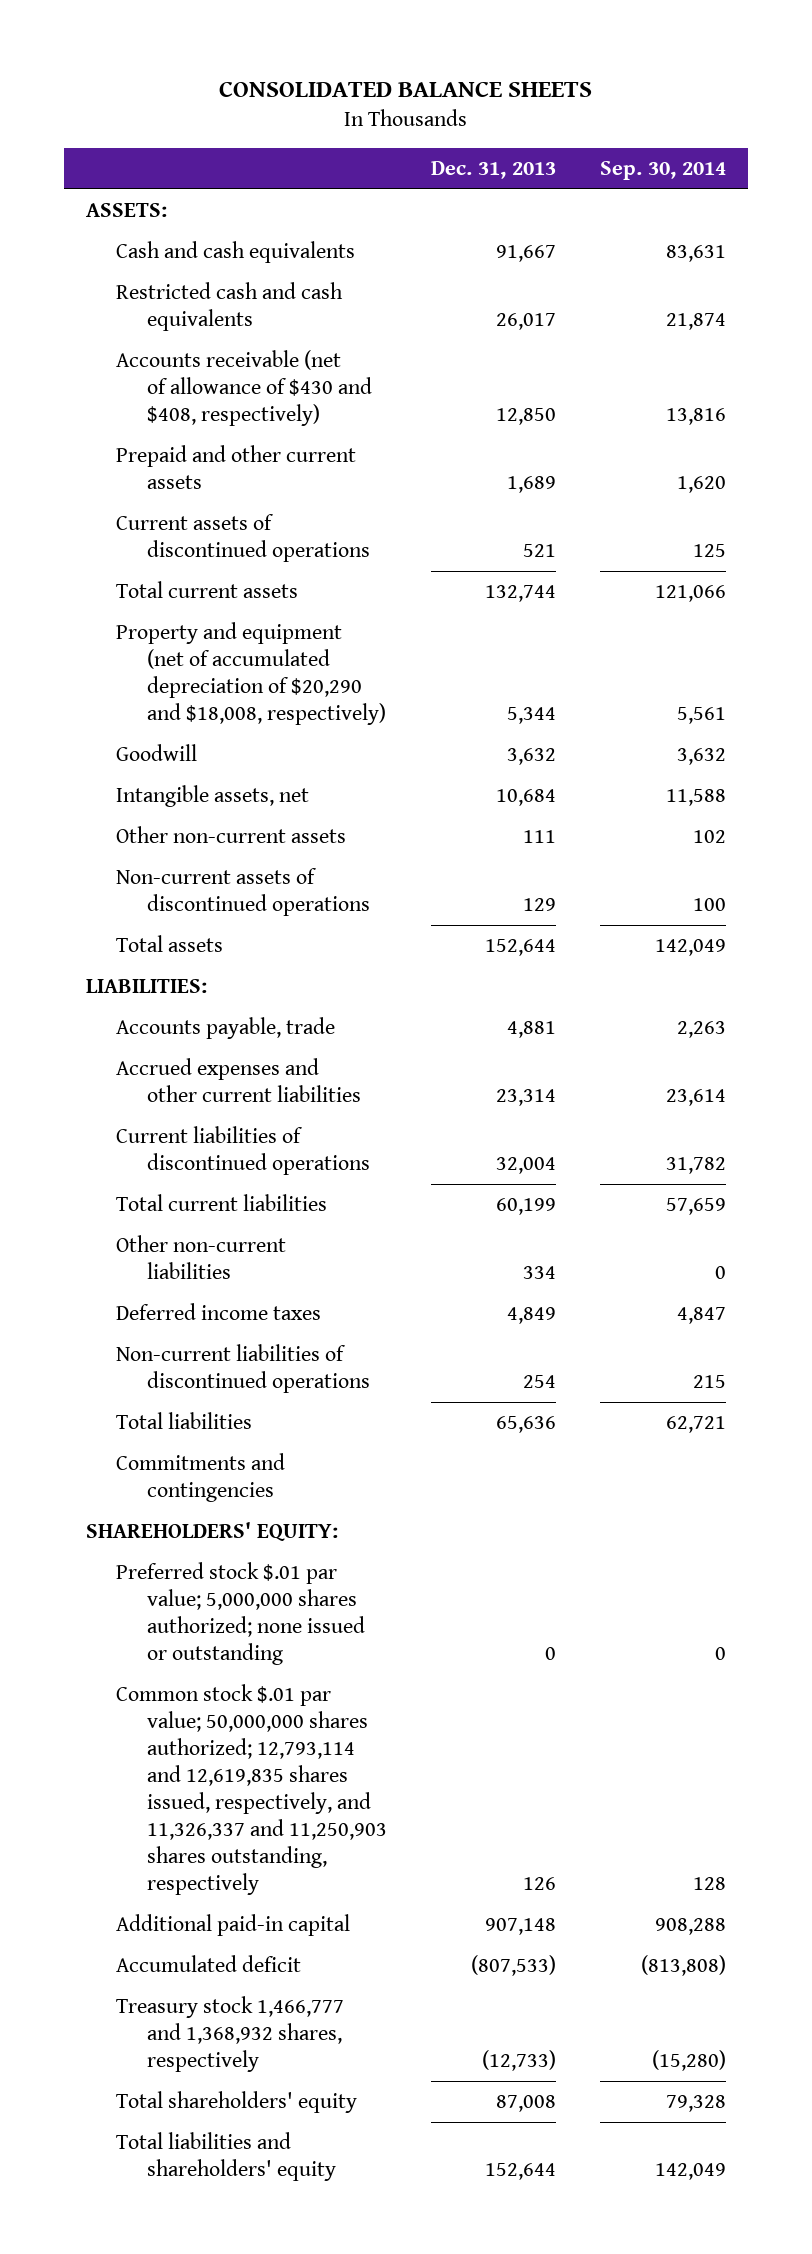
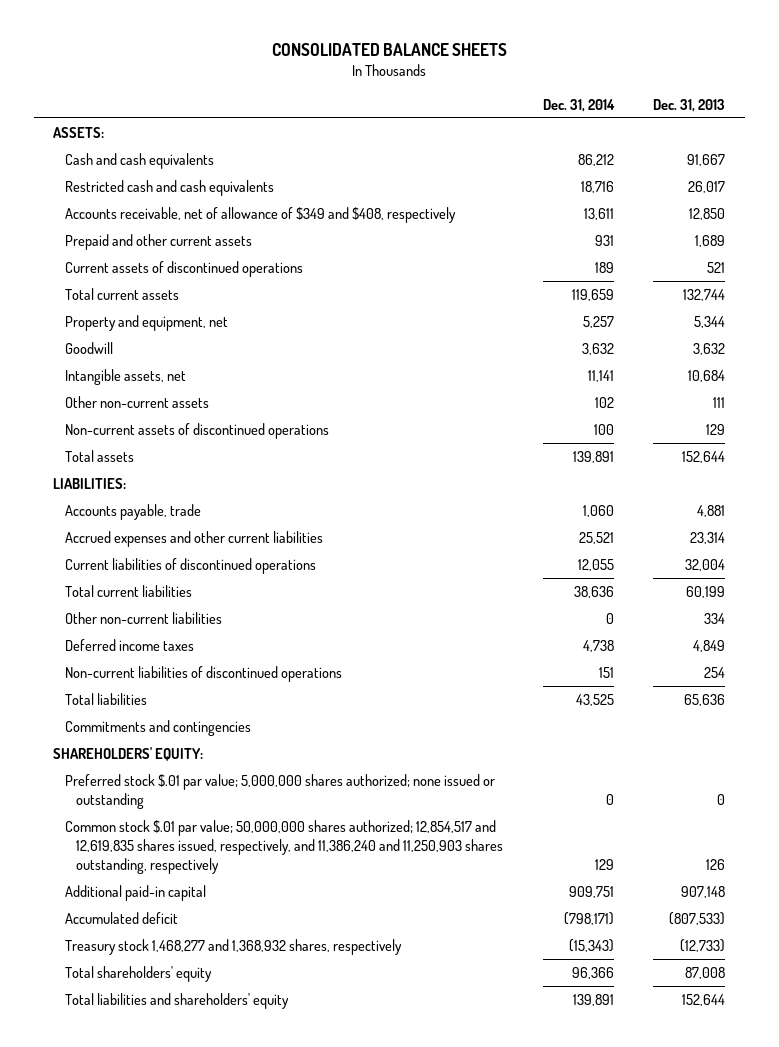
[599,160,726,180] Sep. 30, 2014 -> none
none -> [542,98,615,112] Dec. 31, 2014
[116,350,372,427] Accounts receivable (net of allowance of $430 and $408, respectively) -> [64,206,456,223] Accounts receivable, net of allowance of $349 and $408, respectively
[116,622,386,726] Property and equipment (net of accumulated depreciation of $20,290 and $18,008, respectively) -> [64,314,228,331] Property and equipment, net
[116,1684,387,1896] Common stock $.01 par value; 50,000,000 shares authorized; 12,793,114 and 12,619,835 shares issued, respectively, and 11,326,337 and 11,250,903 shares outstanding, respectively -> [64,819,503,874] Common stock $.01 par value; 50,000,000 shares authorized; 12,854,517 and 12,619,835 shares issued, respectively, and 11,386,240 and 11,250,903 shares outstanding, respectively
[116,1996,345,2073] Treasury stock 1,466,777 and 1,368,932 shares, respectively -> [64,938,402,955] Treasury stock 1,468,277 and 1,368,932 shares, respectively

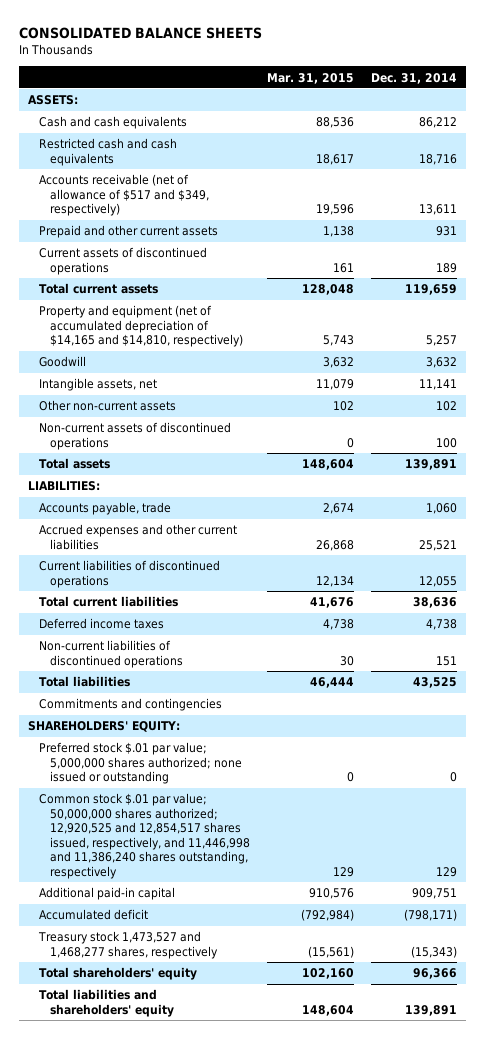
[653,98,726,112] Dec. 31, 2013 -> none
none -> [267,72,355,84] Mar. 31, 2015
[64,206,456,223] Accounts receivable, net of allowance of $349 and $408, respectively -> [38,174,209,217] Accounts receivable (net of allowance of $517 and $349, respectively)
[64,314,228,331] Property and equipment, net -> [38,305,243,348] Property and equipment (net of accumulated depreciation of $14,165 and $14,810, respectively)
[64,611,222,624] Other non-current liabilities -> none
[64,819,503,874] Common stock $.01 par value; 50,000,000 shares authorized; 12,854,517 and 12,619,835 shares issued, respectively, and 11,386,240 and 11,250,903 shares outstanding, respectively -> [38,793,250,879] Common stock $.01 par value; 50,000,000 shares authorized; 12,920,525 and 12,854,517 shares issued, respectively, and 11,446,998 and 11,386,240 shares outstanding, respectively
[64,938,402,955] Treasury stock 1,468,277 and 1,368,932 shares, respectively -> [37,931,218,959] Treasury stock 1,473,527 and 1,468,277 shares, respectively

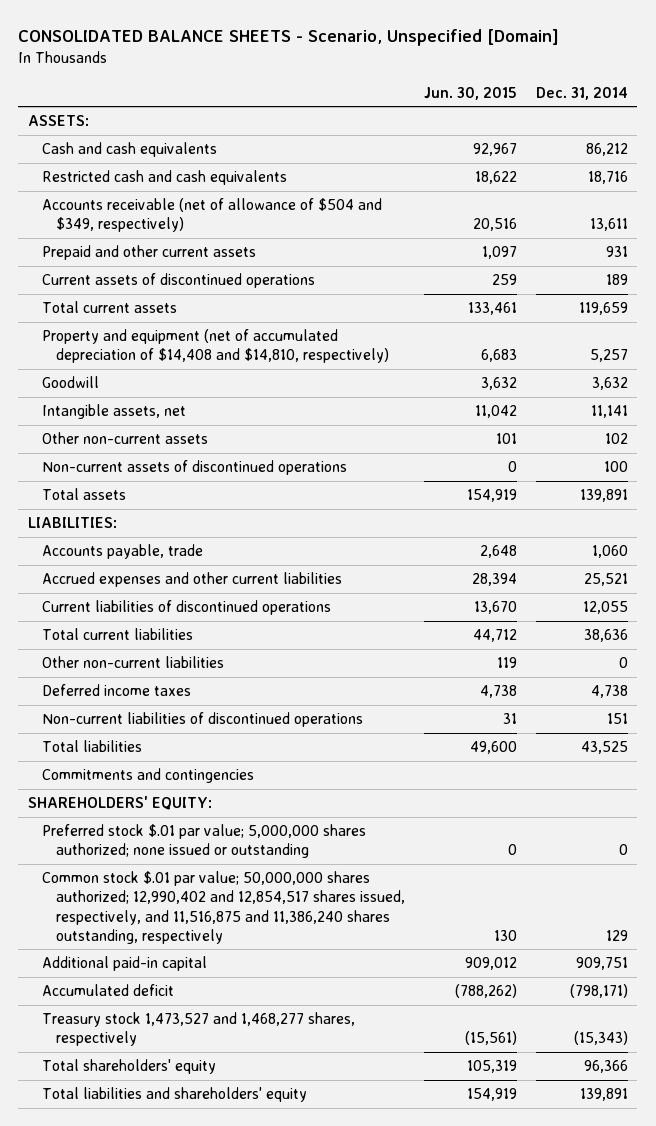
[19,26,263,39] CONSOLIDATED BALANCE SHEETS -> [18,29,560,47] CONSOLIDATED BALANCE SHEETS - Scenario, Unspecified [Domain]
[267,72,355,84] Mar. 31, 2015 -> none
none -> [424,86,518,100] Jun. 30, 2015
[38,174,209,217] Accounts receivable (net of allowance of $517 and $349, respectively) -> [41,198,382,233] Accounts receivable (net of allowance of $504 and $349, respectively)
[38,305,243,348] Property and equipment (net of accumulated depreciation of $14,165 and $14,810, respectively) -> [41,329,390,364] Property and equipment (net of accumulated depreciation of $14,408 and $14,810, respectively)
none -> [41,656,224,669] Other non-current liabilities
[38,793,250,879] Common stock $.01 par value; 50,000,000 shares authorized; 12,920,525 and 12,854,517 shares issued, respectively, and 11,446,998 and 11,386,240 shares outstanding, respectively -> [41,871,406,944] Common stock $.01 par value; 50,000,000 shares authorized; 12,990,402 and 12,854,517 shares issued, respectively, and 11,516,875 and 11,386,240 shares outstanding, respectively

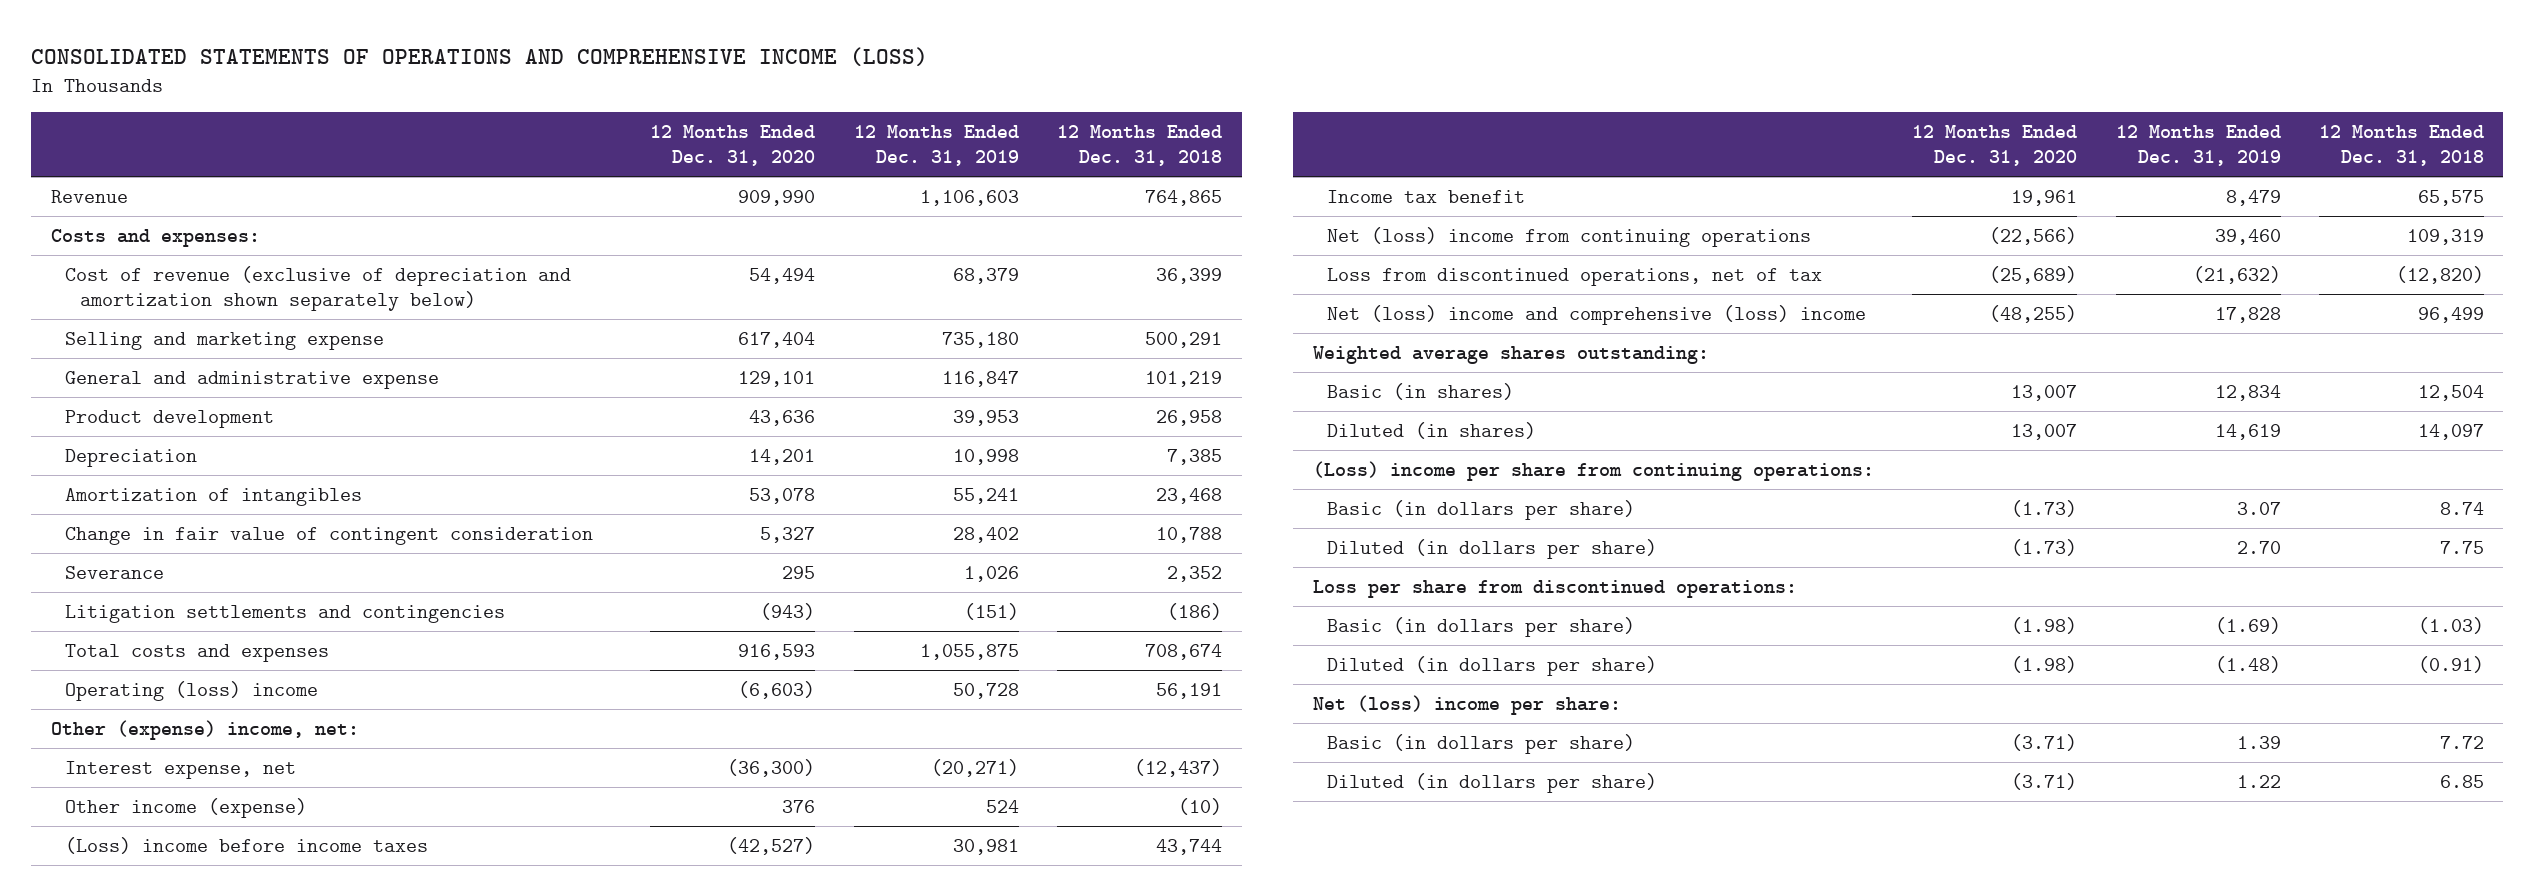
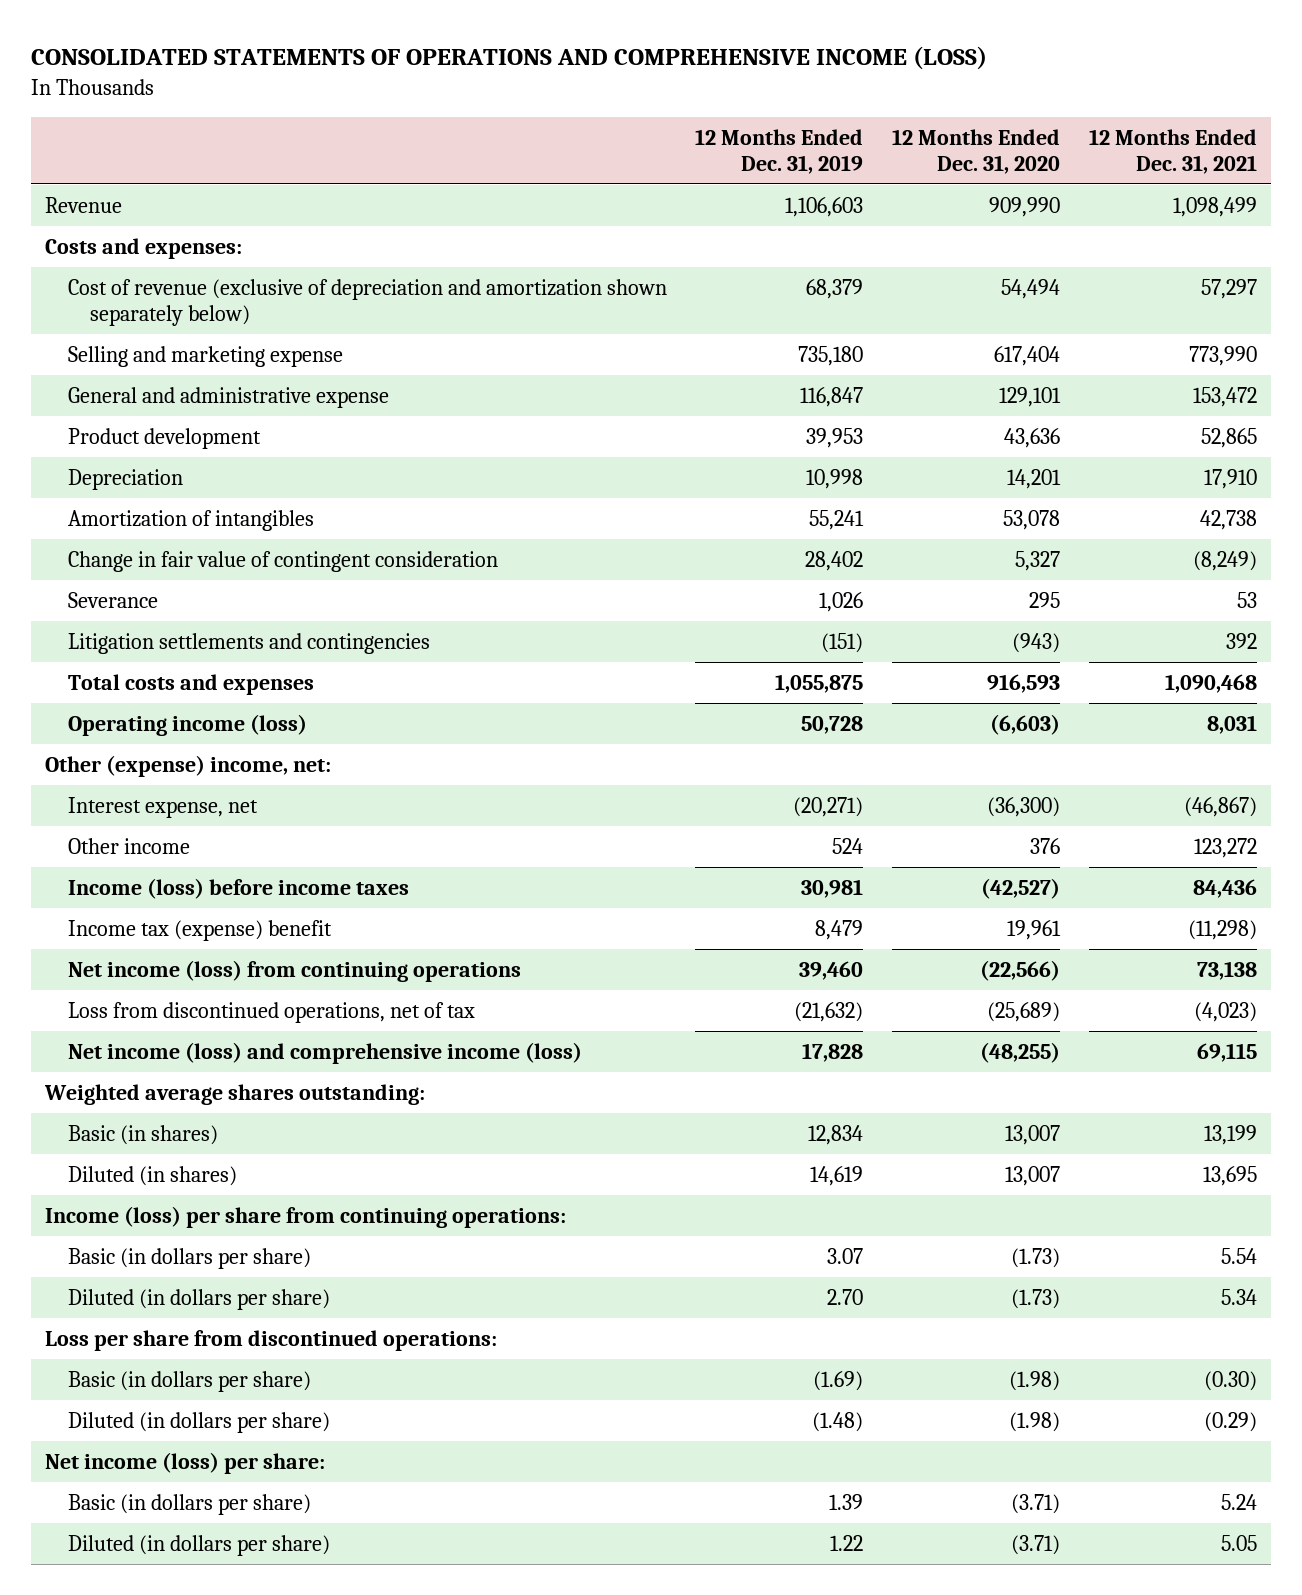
[1057,125,1223,167] 12 Months Ended Dec. 31, 2018 -> none
none -> [1088,128,1257,174] 12 Months Ended Dec. 31, 2021
[65,680,319,701] Operating (loss) income -> [67,714,307,737] Operating income (loss)
[65,797,308,818] Other income (expense) -> [67,838,190,855] Other income
[65,836,429,854] (Loss) income before income taxes -> [67,878,409,900] Income (loss) before income taxes
[1327,189,1526,203] Income tax benefit -> [67,920,332,942] Income tax (expense) benefit
[1327,226,1812,247] Net (loss) income from continuing operations -> [67,960,521,983] Net income (loss) from continuing operations
[1327,304,1867,325] Net (loss) income and comprehensive (loss) income -> [67,1042,582,1065] Net income (loss) and comprehensive income (loss)
[1312,460,1874,481] (Loss) income per share from continuing operations: -> [45,1206,567,1229] Income (loss) per share from continuing operations:
[1312,694,1621,715] Net (loss) income per share: -> [45,1452,326,1475] Net income (loss) per share:

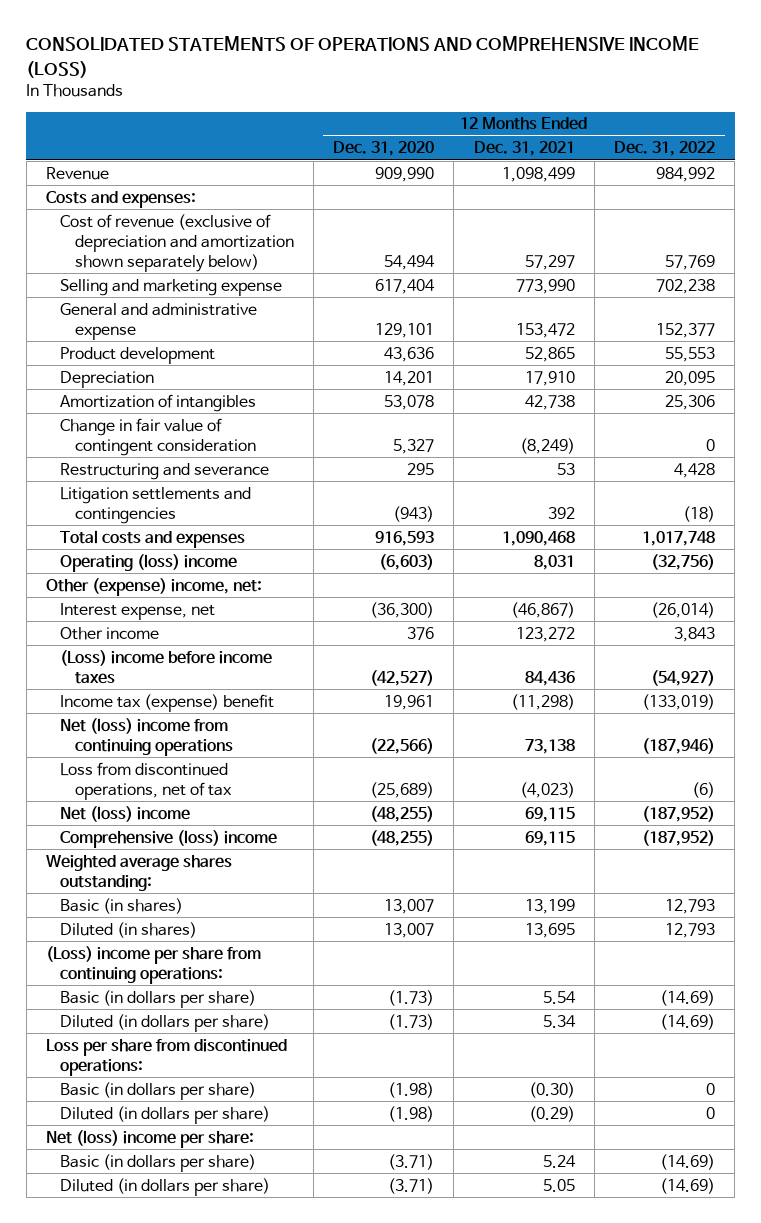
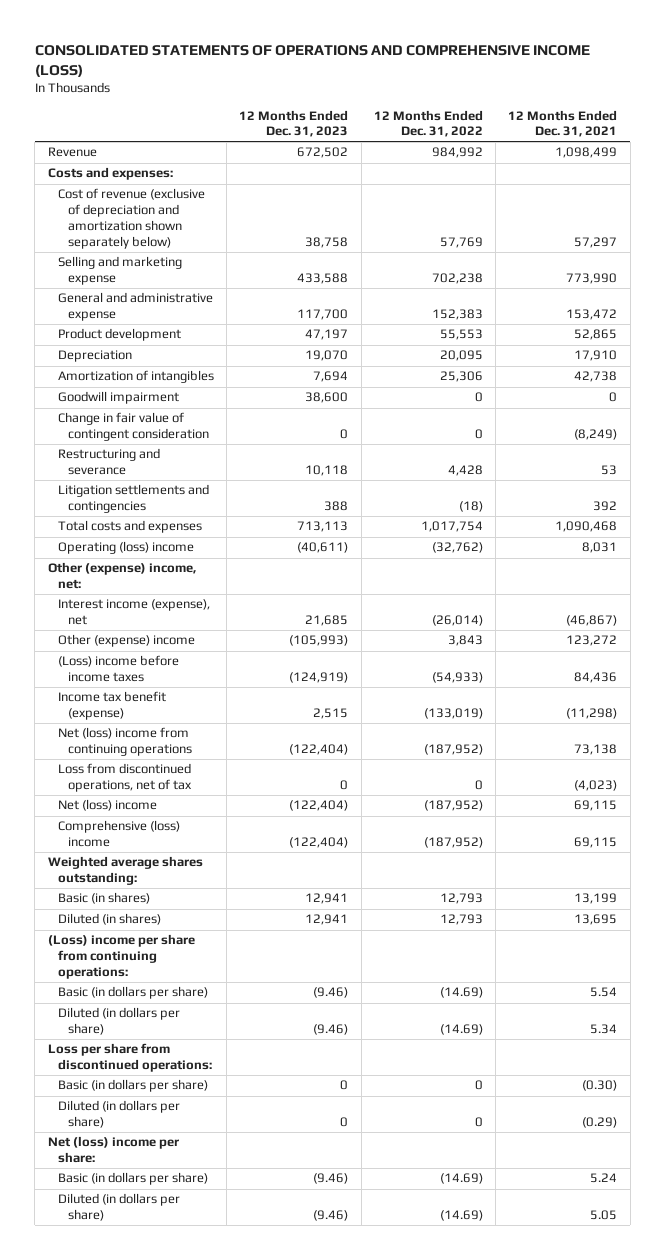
[333,141,435,157] Dec. 31, 2020 -> none
none -> [239,109,349,138] 12 Months Ended Dec. 31, 2023
[656,322,716,338] 152,377 -> [431,309,483,321] 152,383
none -> [57,391,179,405] Goodwill impairment
[642,530,716,546] 1,017,748 -> [420,521,483,533] 1,017,754
[651,553,716,570] (32,756) -> [431,542,483,554] (32,762)
[60,602,216,620] Interest expense, net -> [57,599,210,626] Interest income (expense), net
[60,626,160,640] Other income -> [57,634,195,648] Other (expense) income
[651,669,716,686] (54,927) -> [431,672,483,684] (54,933)
[60,693,275,712] Income tax (expense) benefit -> [57,691,166,721] Income tax benefit (expense)
[642,737,716,754] (187,946) -> [423,744,483,756] (187,952)
[692,781,716,798] (6) -> [474,780,483,791] 0

